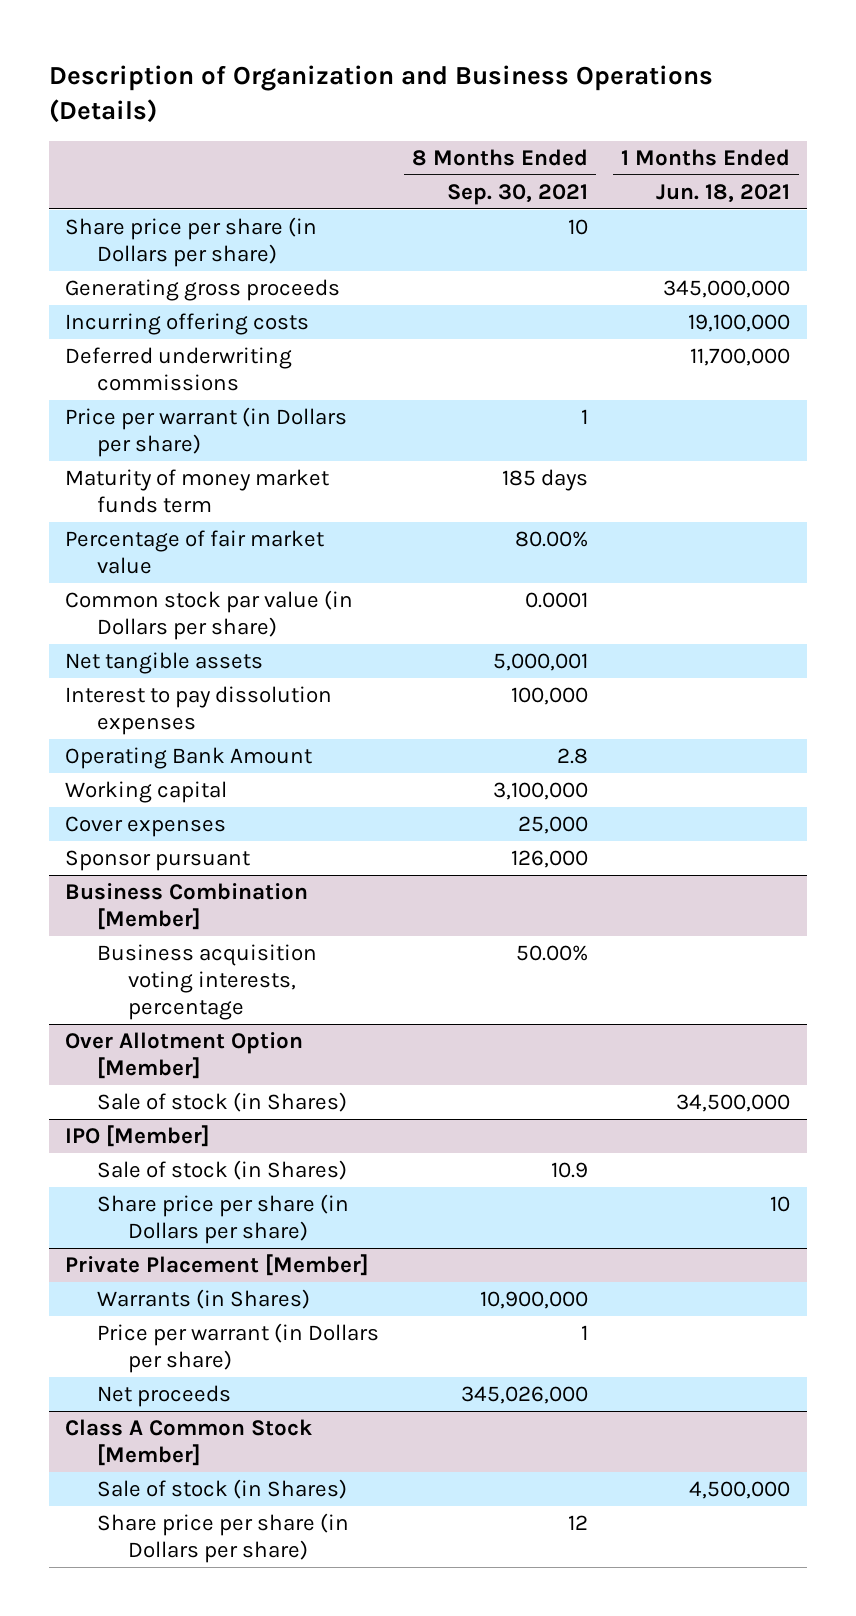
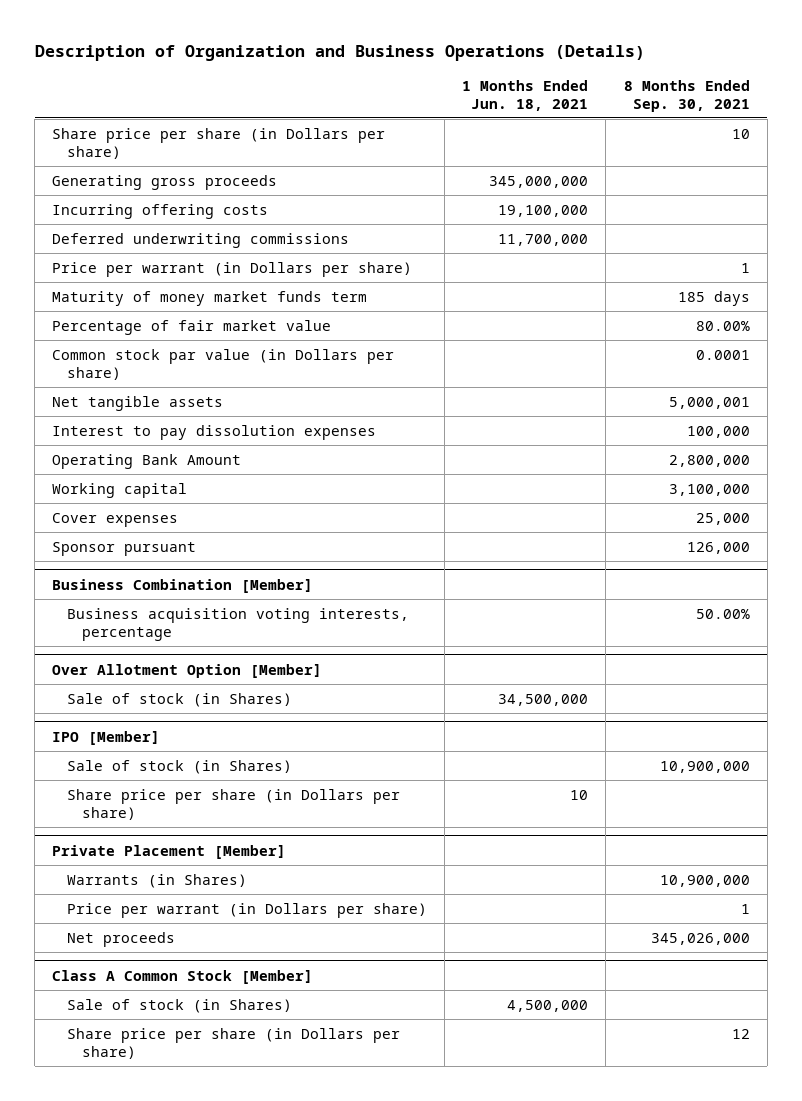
[557,747,589,764] 2.8 -> [668,454,750,467] 2,800,000
[551,1161,589,1178] 10.9 -> [659,760,750,773] 10,900,000

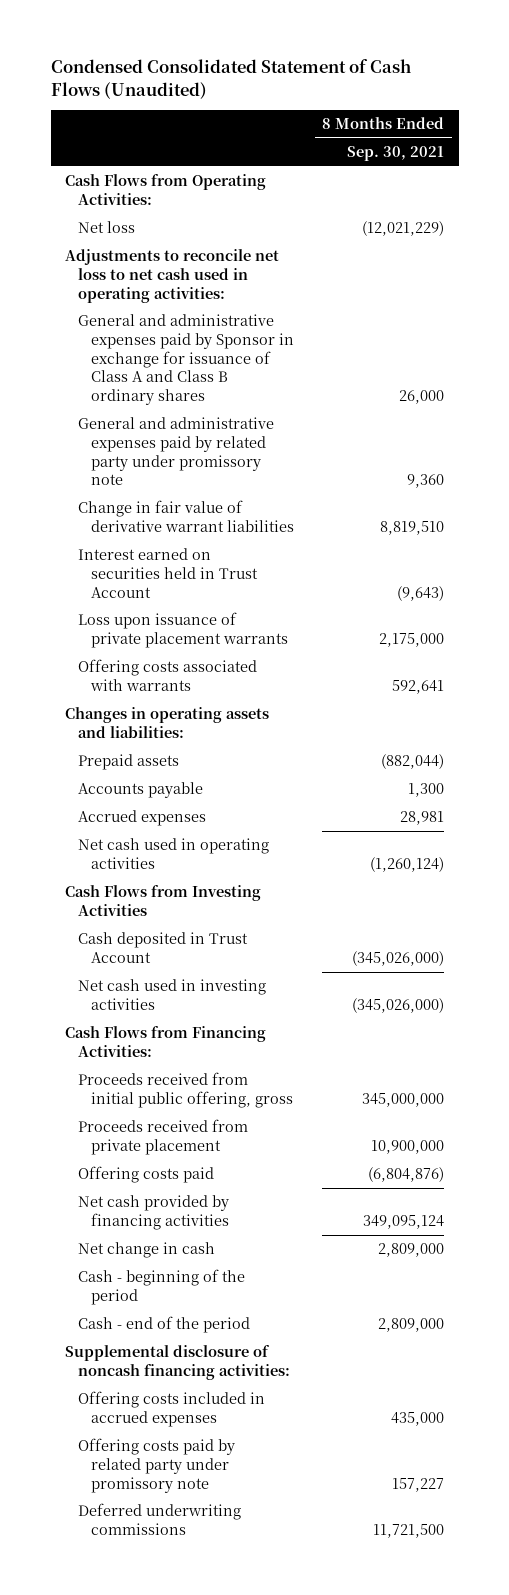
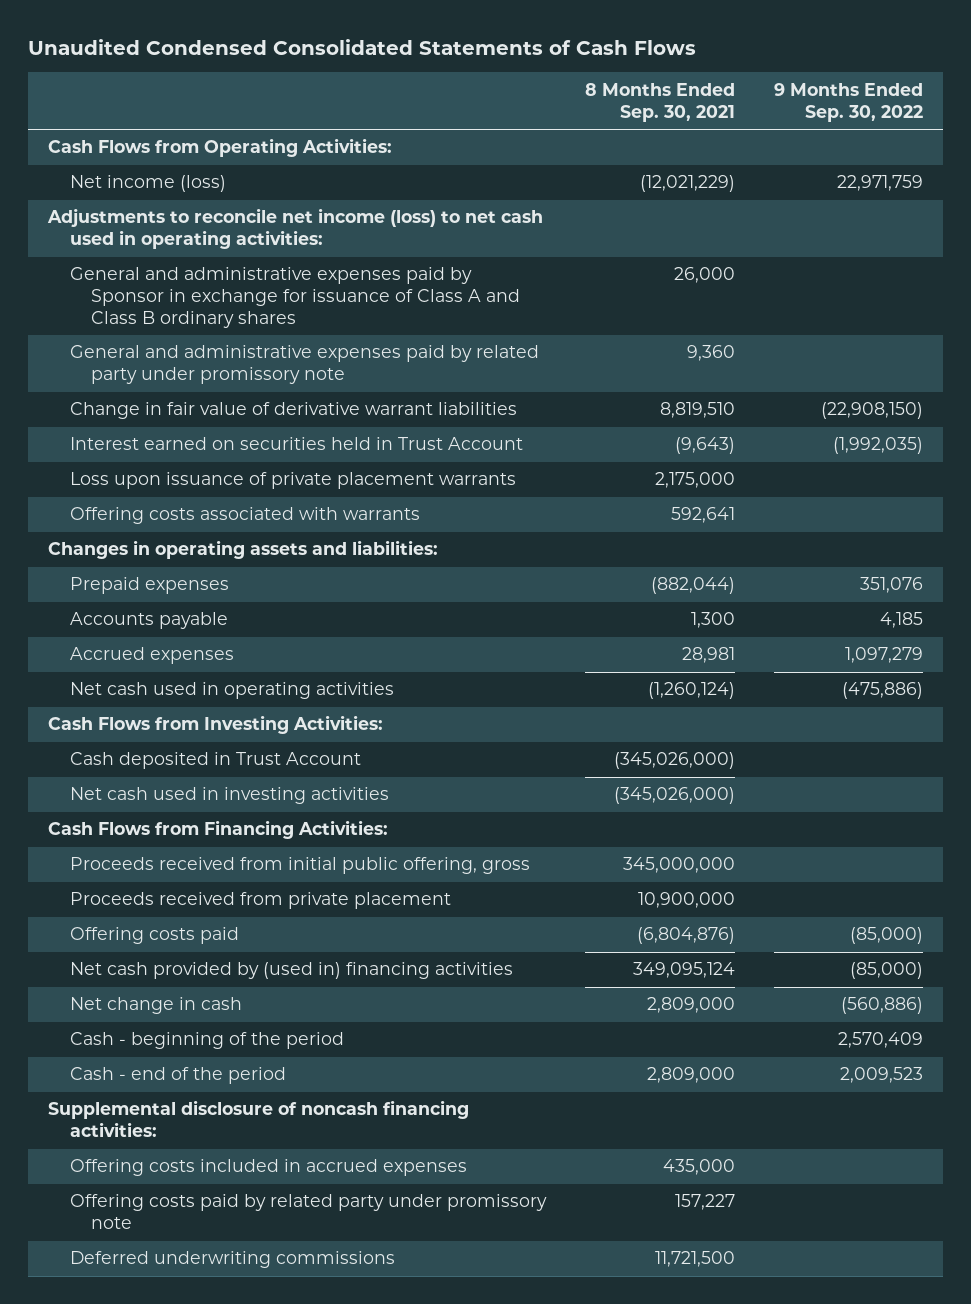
[50,59,411,99] Condensed Consolidated Statement of Cash Flows (Unaudited) -> [28,39,697,56] Unaudited Condensed Consolidated Statements of Cash Flows
none -> [774,82,924,122] 9 Months Ended Sep. 30, 2022
[77,221,135,234] Net loss -> [69,175,226,193] Net income (loss)
[64,249,279,303] Adjustments to reconcile net loss to net cash used in operating activities: -> [46,208,543,250] Adjustments to reconcile net income (loss) to net cash used in operating activities:
[77,754,179,771] Prepaid assets -> [69,577,229,595] Prepaid expenses
[64,885,261,916] Cash Flows from Investing Activities -> [47,715,383,735] Cash Flows from Investing Activities:
[77,1195,229,1230] Net cash provided by financing activities -> [69,962,513,980] Net cash provided by (used in) financing activities

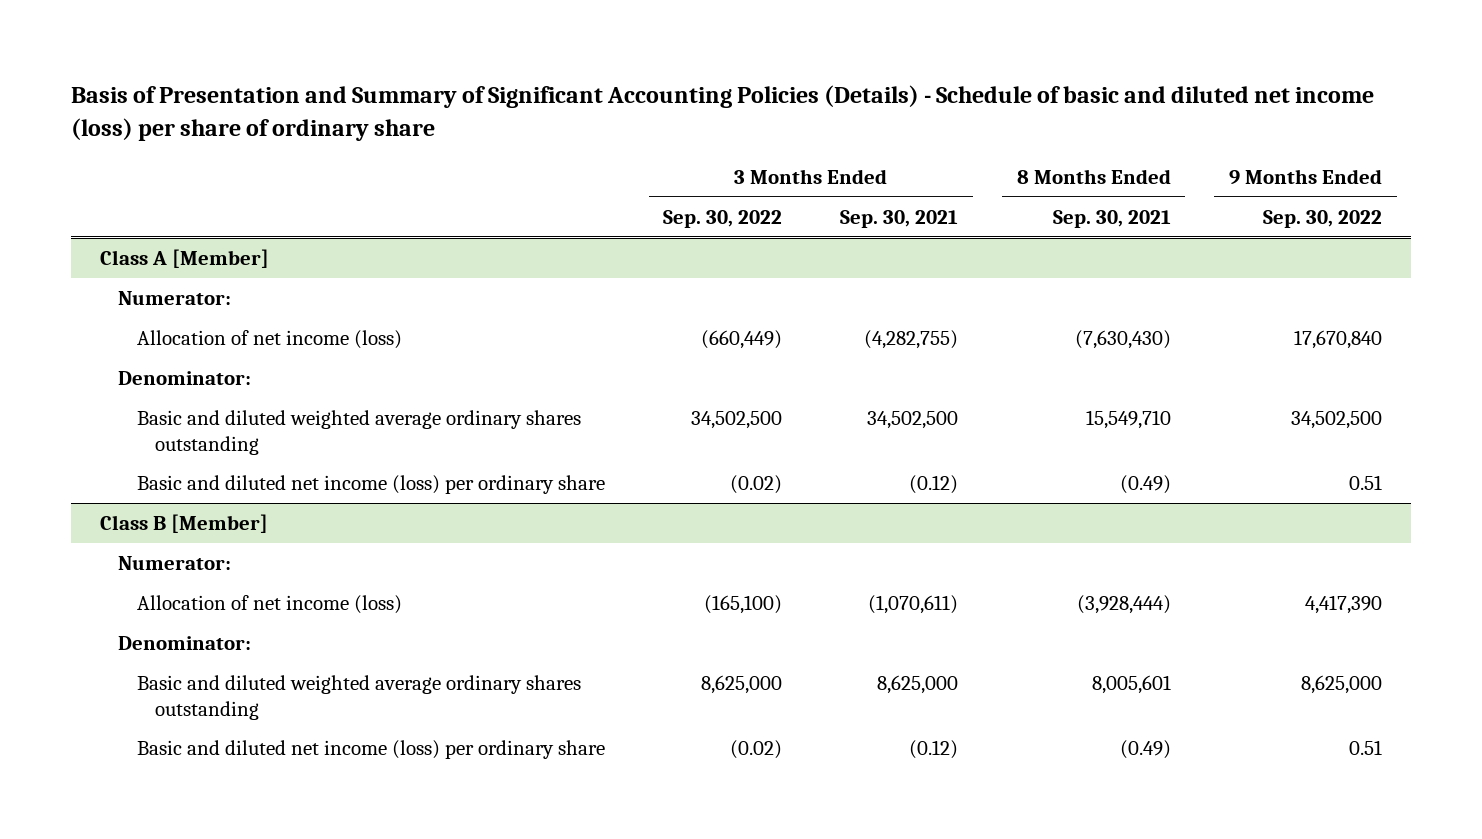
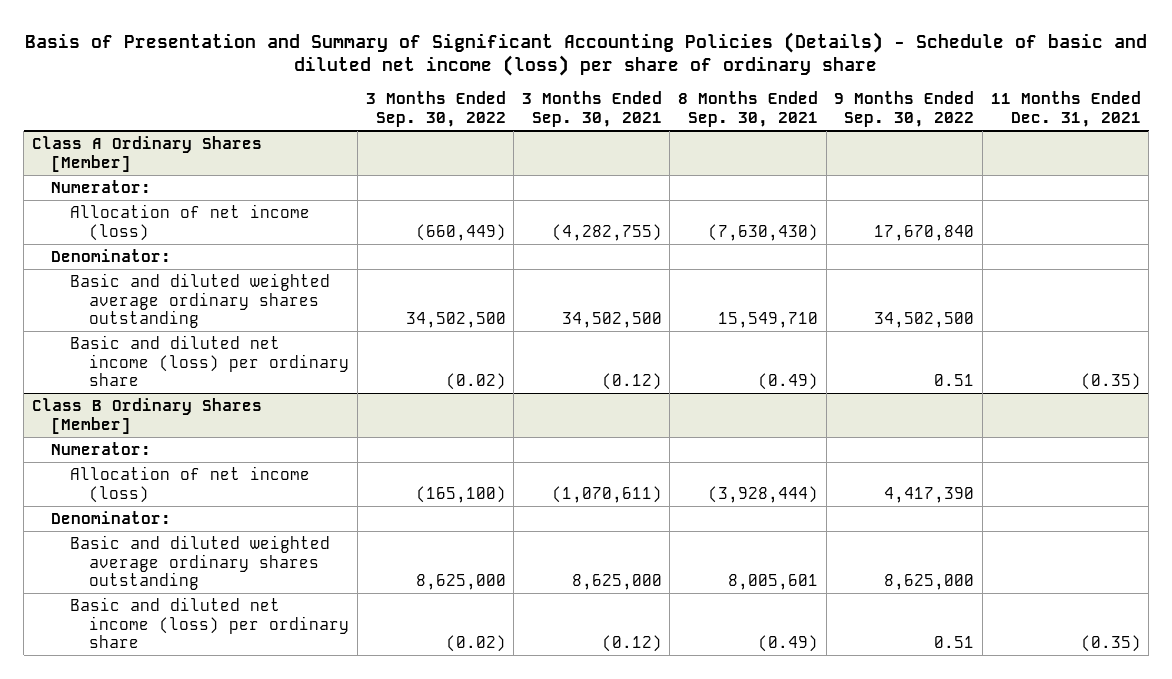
none -> [990,91,1141,128] 11 Months Ended Dec. 31, 2021
[100,249,270,269] Class A [Member] -> [31,135,262,172] Class A Ordinary Shares [Member]
[100,514,269,534] Class B [Member] -> [31,397,262,434] Class B Ordinary Shares [Member]

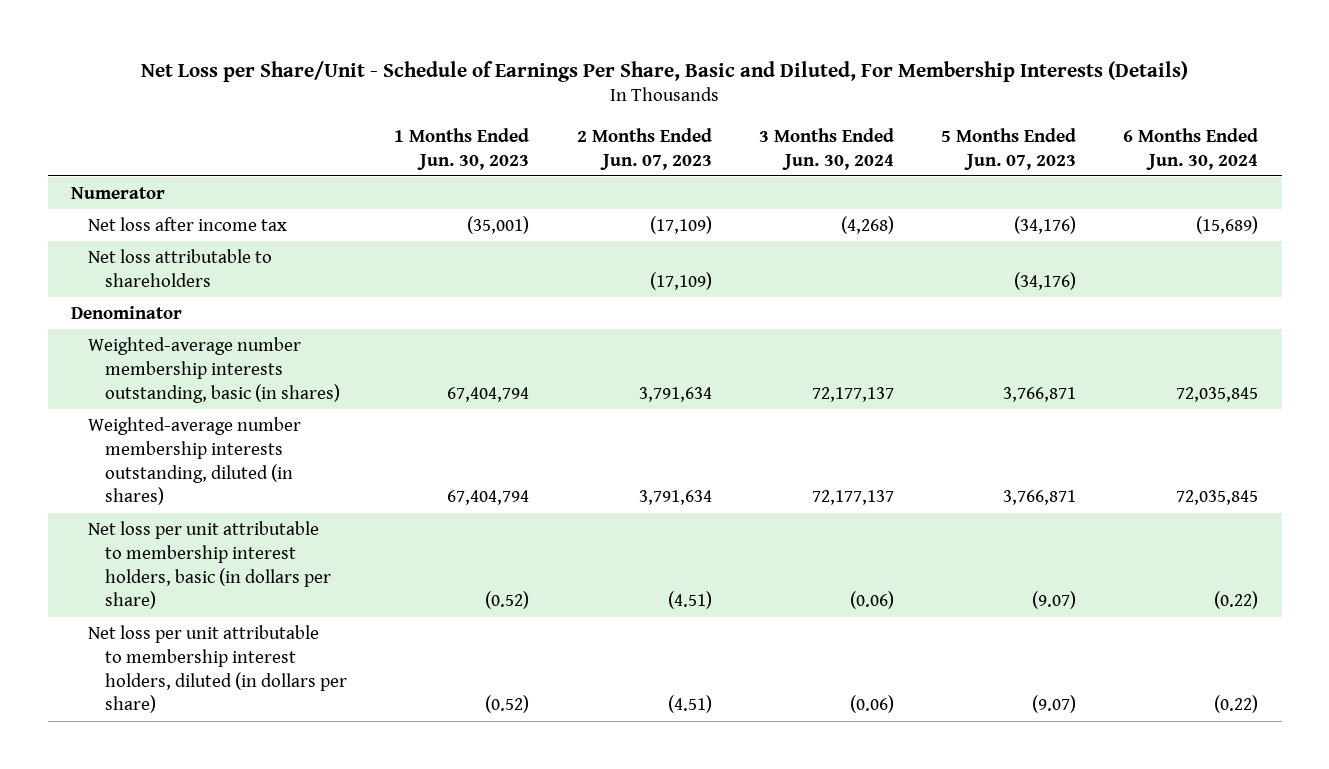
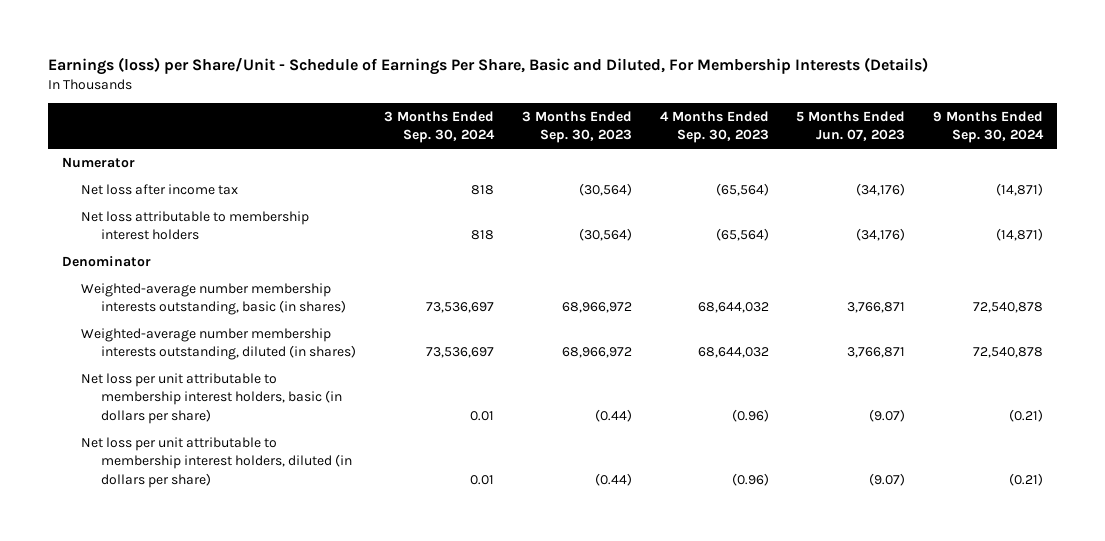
[140,60,1188,82] Net Loss per Share/Unit - Schedule of Earnings Per Share, Basic and Diluted, For Membership Interests (Details) -> [47,56,928,75] Earnings (loss) per Share/Unit - Schedule of Earnings Per Share, Basic and Diluted, For Membership Interests (Details)
[394,127,530,170] 1 Months Ended Jun. 30, 2023 -> none
[576,127,712,170] 2 Months Ended Jun. 07, 2023 -> none
[758,127,894,170] 3 Months Ended Jun. 30, 2024 -> none
[1122,127,1258,170] 6 Months Ended Jun. 30, 2024 -> none
none -> [383,111,495,144] 3 Months Ended Sep. 30, 2024
none -> [521,111,632,144] 3 Months Ended Sep. 30, 2023
none -> [659,111,769,144] 4 Months Ended Sep. 30, 2023
none -> [933,111,1045,144] 9 Months Ended Sep. 30, 2024
[88,248,273,287] Net loss attributable to shareholders -> [81,210,310,241] Net loss attributable to membership interest holders

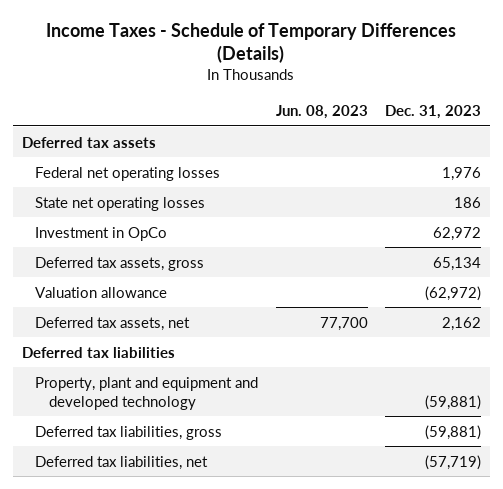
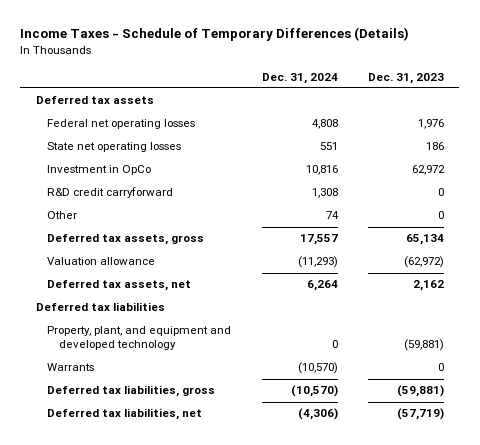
[275,104,368,119] Jun. 08, 2023 -> none
none -> [261,72,338,84] Dec. 31, 2024
none -> [47,187,174,199] R&D credit carryforward
none -> [47,211,78,220] Other
[35,376,259,410] Property, plant and equipment and developed technology -> [47,326,232,351] Property, plant, and equipment and developed technology
none -> [47,363,95,372] Warrants

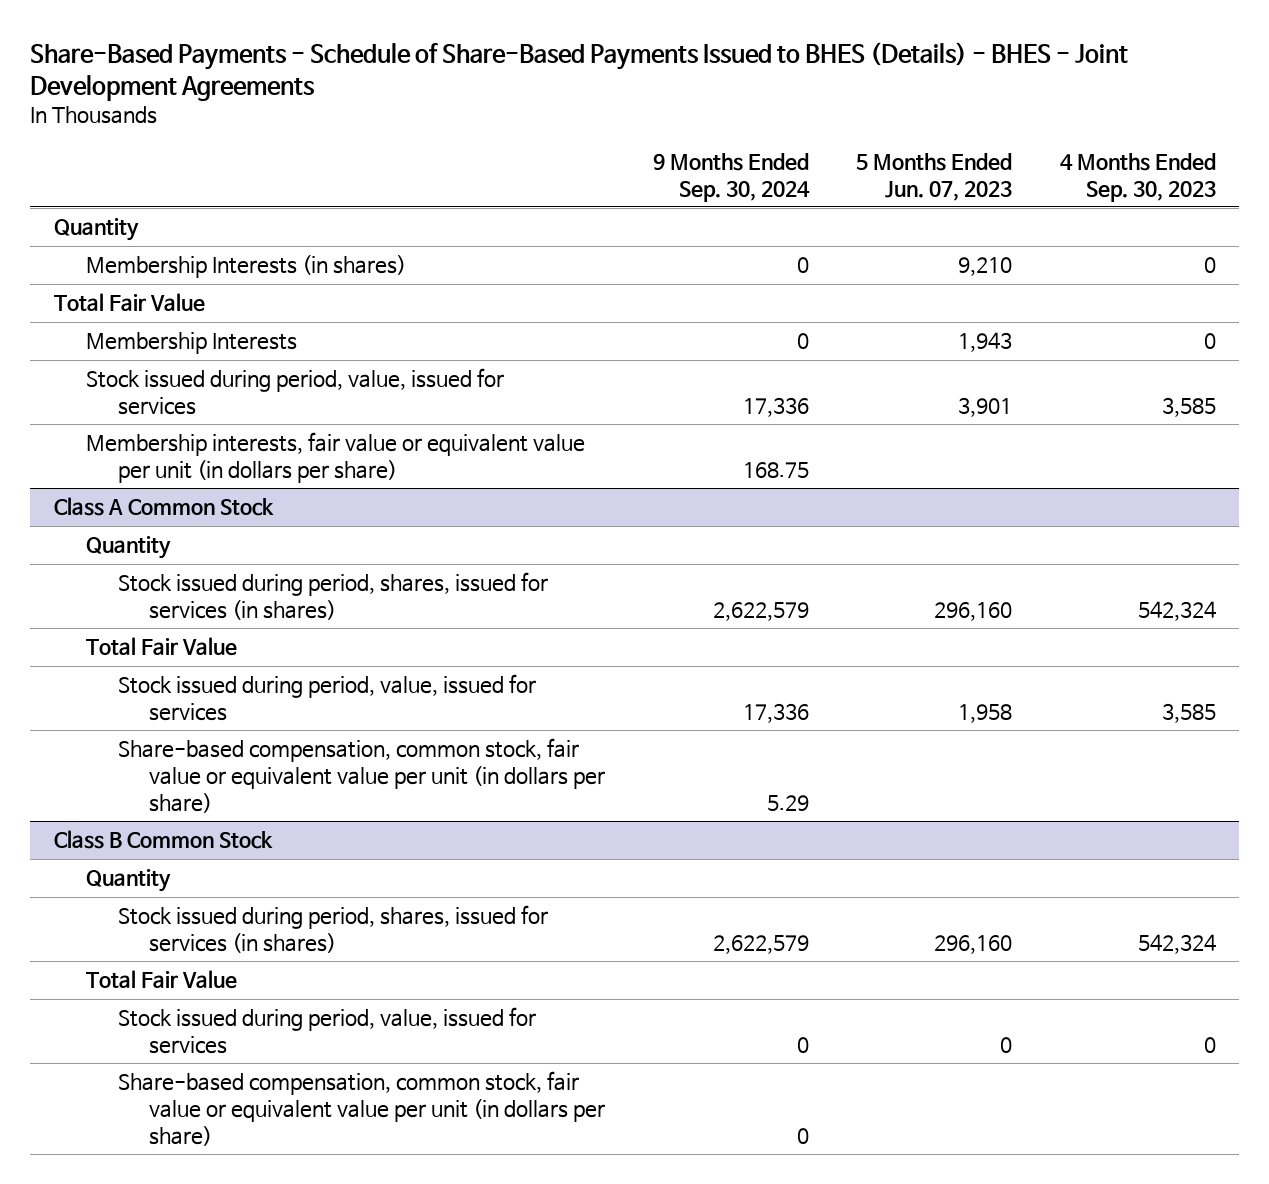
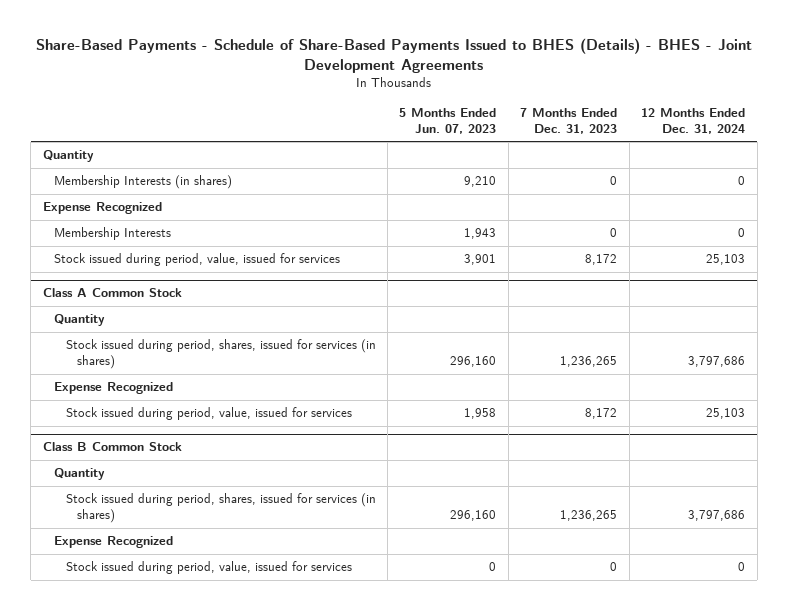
[652,152,810,202] 9 Months Ended Sep. 30, 2024 -> none
[1059,152,1216,202] 4 Months Ended Sep. 30, 2023 -> none
none -> [520,107,618,134] 7 Months Ended Dec. 31, 2023
none -> [641,107,746,134] 12 Months Ended Dec. 31, 2024
[53,293,205,313] Total Fair Value -> [42,202,162,215] Expense Recognized
[85,432,585,484] Membership interests, fair value or equivalent value per unit (in dollars per share) -> none
[85,637,237,657] Total Fair Value -> [54,382,174,395] Expense Recognized
[117,738,606,813] Share-based compensation, common stock, fair value or equivalent value per unit (in dollars per share) -> none
[85,970,237,990] Total Fair Value -> [54,536,174,549] Expense Recognized
[117,1071,606,1146] Share-based compensation, common stock, fair value or equivalent value per unit (in dollars per share) -> none

